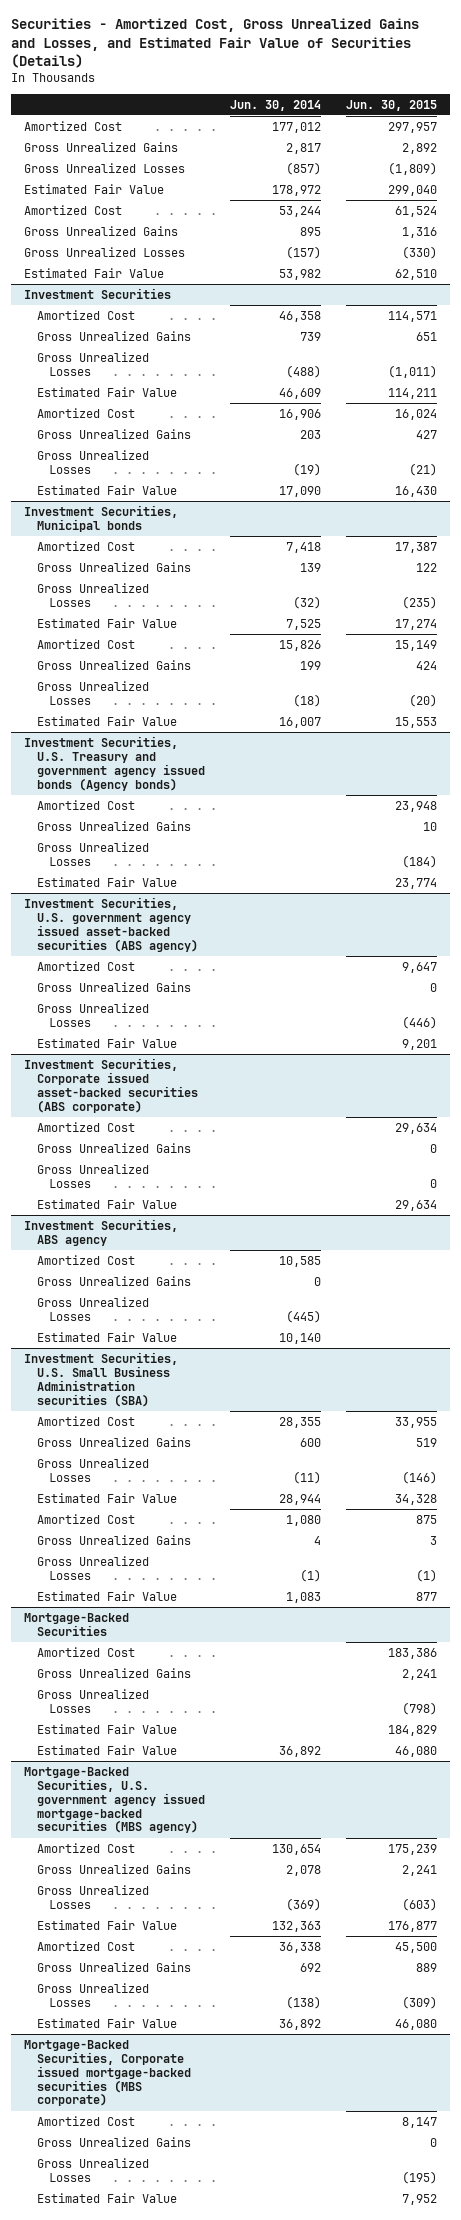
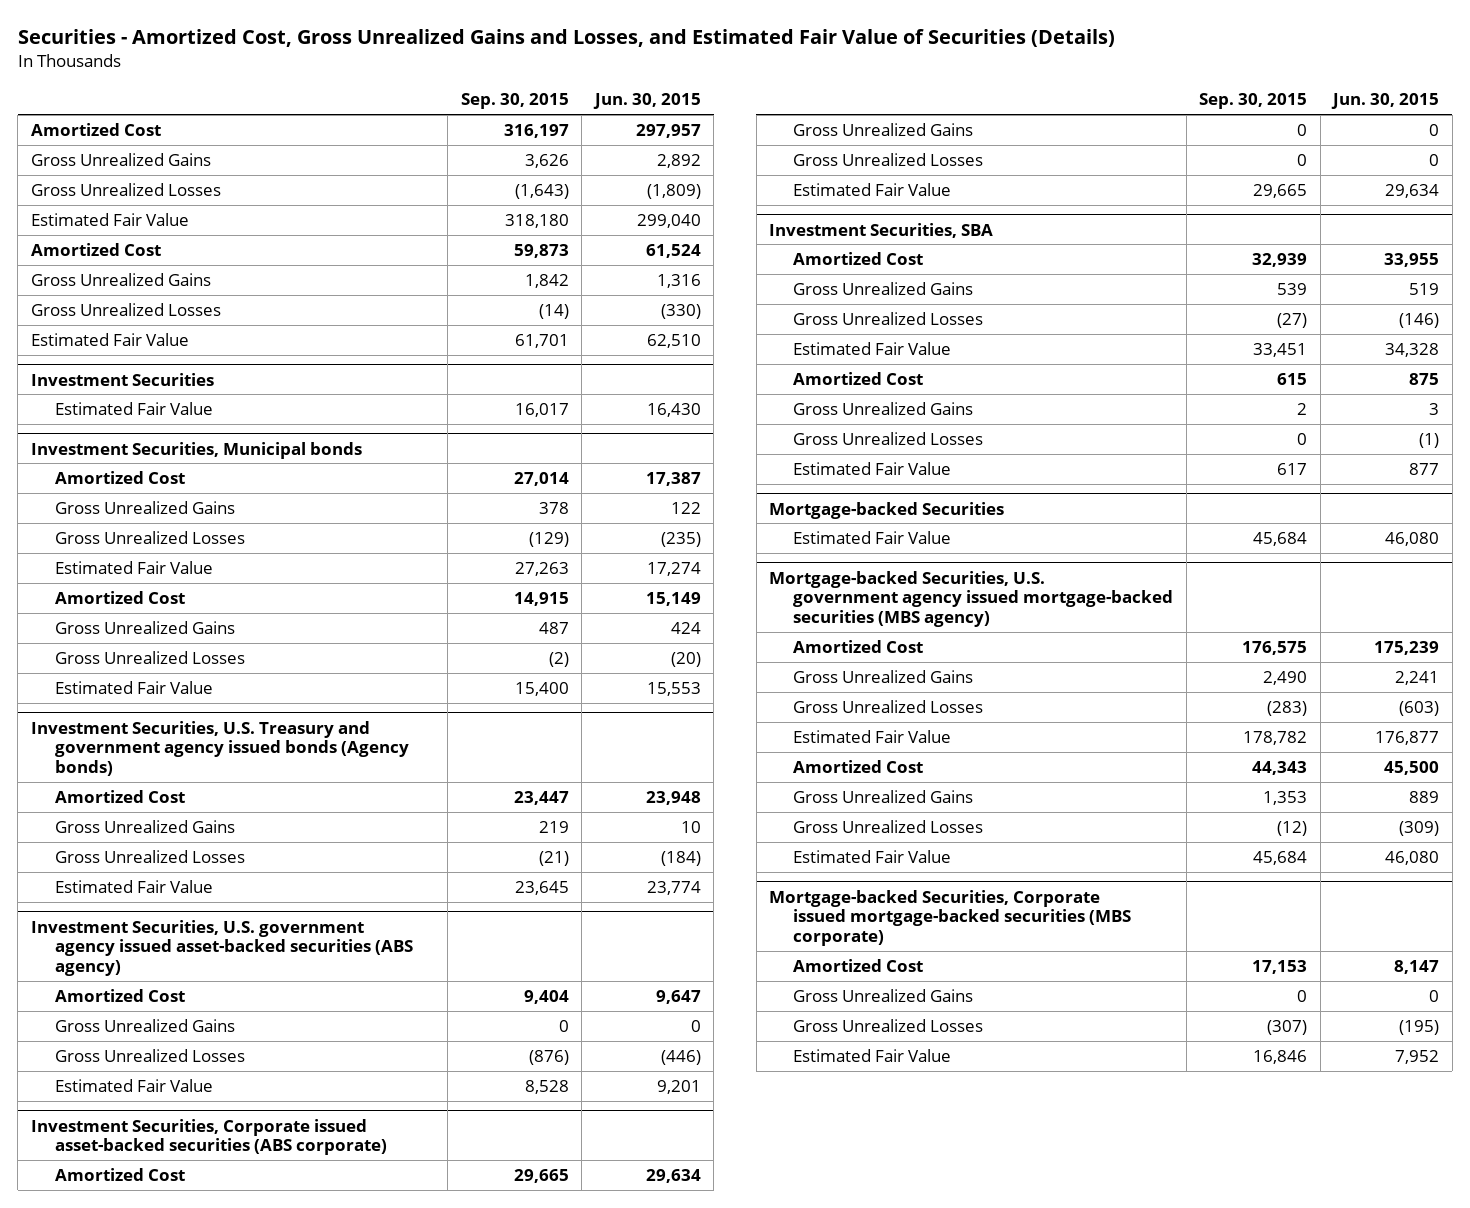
[229,99,321,111] Jun. 30, 2014 -> none
none -> [460,93,569,110] Sep. 30, 2015
[36,309,135,320] Amortized Cost -> none
[36,330,191,341] Gross Unrealized Gains -> none
[36,351,149,376] Gross Unrealized Losses -> none
[36,386,177,397] Estimated Fair Value -> none
[36,407,135,418] Amortized Cost -> none
[36,428,191,439] Gross Unrealized Gains -> none
[36,449,149,474] Gross Unrealized Losses -> none
[23,1218,178,1246] Investment Securities, ABS agency -> none
[36,1254,135,1265] Amortized Cost -> none
[36,1275,191,1286] Gross Unrealized Gains -> none
[36,1296,149,1321] Gross Unrealized Losses -> none
[36,1331,177,1342] Estimated Fair Value -> none
[23,1351,178,1407] Investment Securities, U.S. Small Business Administration securities (SBA) -> none
none -> [769,222,994,238] Investment Securities, SBA
[36,1646,135,1657] Amortized Cost -> none
[36,1667,191,1678] Gross Unrealized Gains -> none
[36,1688,149,1713] Gross Unrealized Losses -> none
[36,1723,177,1734] Estimated Fair Value -> none
[23,1612,129,1636] Mortgage-Backed Securities -> [769,501,1005,519] Mortgage-backed Securities
[23,1766,205,1834] Mortgage-Backed Securities, U.S. government agency issued mortgage-backed securities (MBS agency) -> [769,570,1174,628] Mortgage-backed Securities, U.S. government agency issued mortgage-backed securities (MBS agency)
[23,2039,191,2107] Mortgage-Backed Securities, Corporate issued mortgage-backed securities (MBS corporate) -> [769,889,1132,947] Mortgage-backed Securities, Corporate issued mortgage-backed securities (MBS corporate)

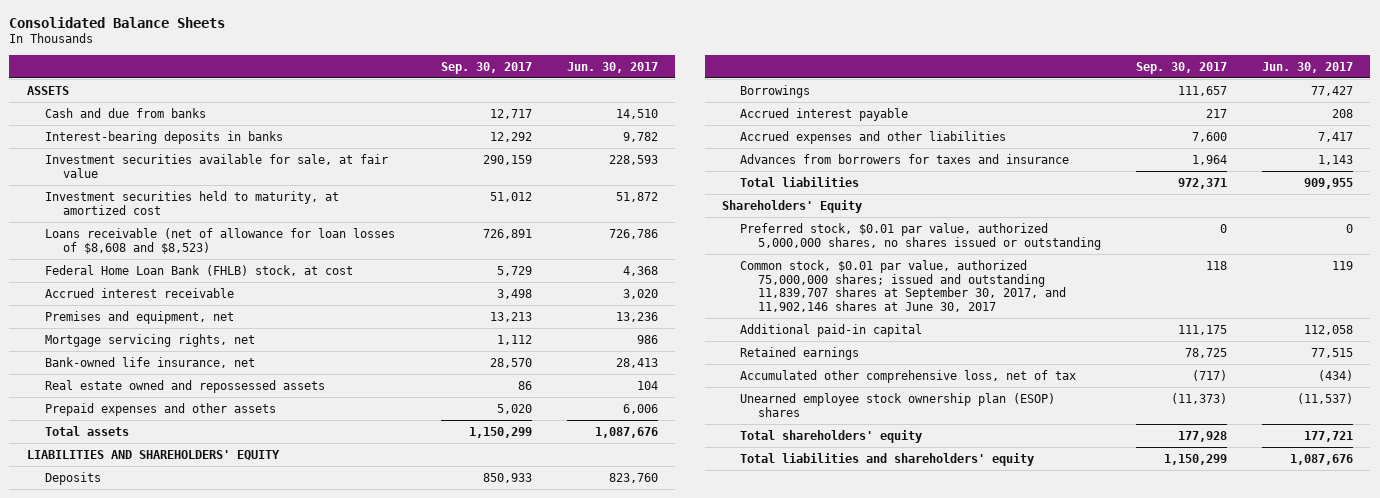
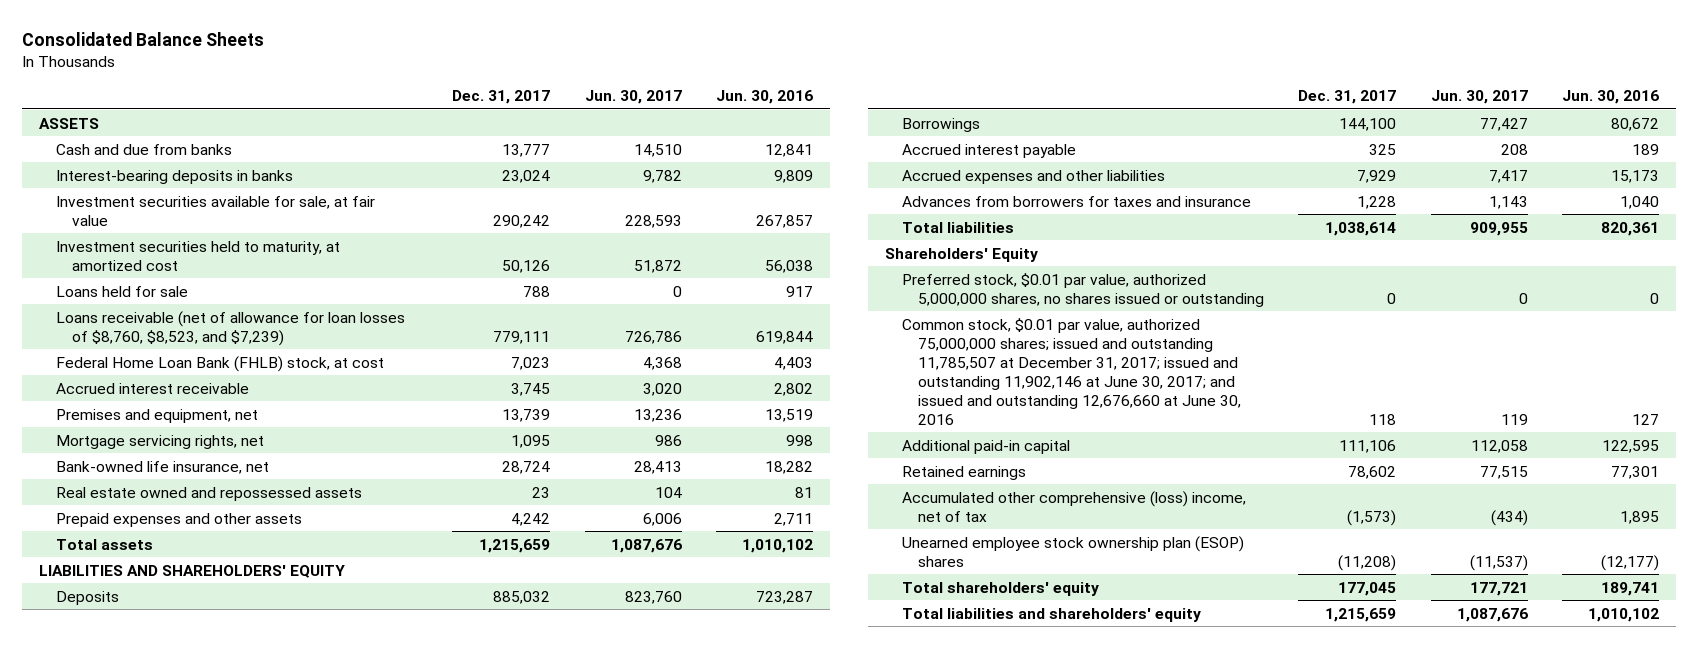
[441,61,533,74] Sep. 30, 2017 -> none
none -> [452,89,551,104] Dec. 31, 2017
none -> [715,89,813,104] Jun. 30, 2016
none -> [55,285,188,297] Loans held for sale
[45,227,396,254] Loans receivable (net of allowance for loan losses of $8,608 and $8,523) -> [55,310,405,346] Loans receivable (net of allowance for loan losses of $8,760, $8,523, and $7,239)
[740,259,1067,313] Common stock, $0.01 par value, authorized 75,000,000 shares; issued and outstanding 11,839,707 shares at September 30, 2017, and 11,902,146 shares at June 30, 2017 -> [901,317,1242,425] Common stock, $0.01 par value, authorized 75,000,000 shares; issued and outstanding 11,785,507 at December 31, 2017; issued and outstanding 11,902,146 at June 30, 2017; and issued and outstanding 12,676,660 at June 30, 2016
[740,369,1077,383] Accumulated other comprehensive loss, net of tax -> [901,490,1246,522] Accumulated other comprehensive (loss) income, net of tax

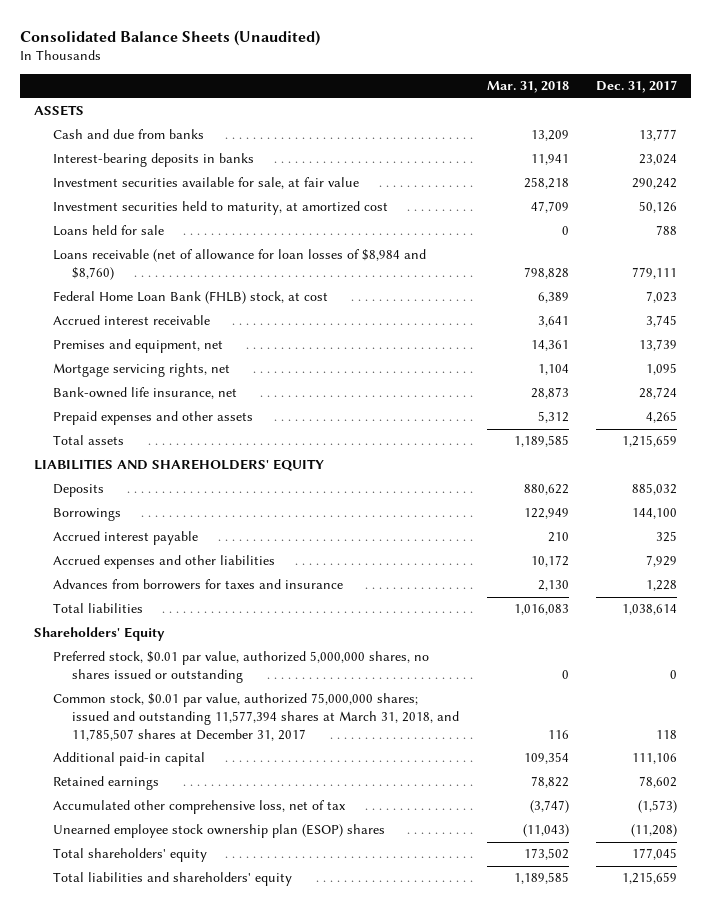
[22,32,265,47] Consolidated Balance Sheets -> [20,29,321,46] Consolidated Balance Sheets (Unaudited)
[584,89,682,104] Jun. 30, 2017 -> none
[715,89,813,104] Jun. 30, 2016 -> none
none -> [486,81,569,94] Mar. 31, 2018
[55,310,405,346] Loans receivable (net of allowance for loan losses of $8,760, $8,523, and $7,239) -> [53,249,427,281] Loans receivable (net of allowance for loan losses of $8,984 and $8,760)
[55,486,362,501] Real estate owned and repossessed assets -> none
[511,512,551,526] 4,242 -> [646,411,678,424] 4,265
[901,317,1242,425] Common stock, $0.01 par value, authorized 75,000,000 shares; issued and outstanding 11,785,507 at December 31, 2017; issued and outstanding 11,902,146 at June 30, 2017; and issued and outstanding 12,676,660 at June 30, 2016 -> [53,693,460,741] Common stock, $0.01 par value, authorized 75,000,000 shares; issued and outstanding 11,577,394 shares at March 31, 2018, and 11,785,507 shares at December 31, 2017
[901,490,1246,522] Accumulated other comprehensive (loss) income, net of tax -> [53,800,347,815] Accumulated other comprehensive loss, net of tax

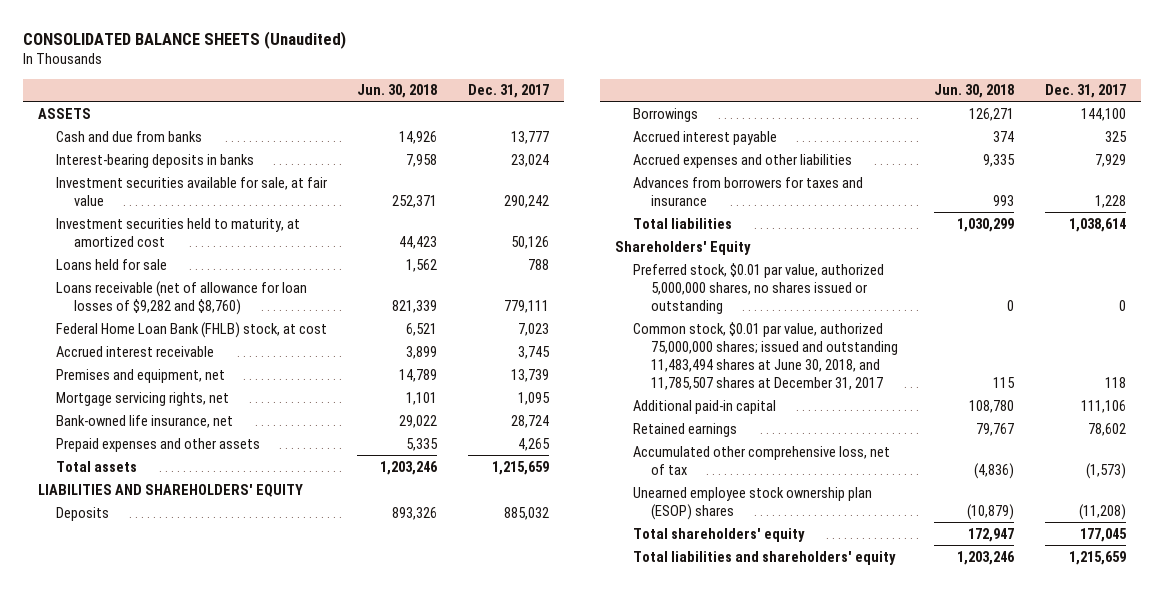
[20,29,321,46] Consolidated Balance Sheets (Unaudited) -> [22,31,346,50] CONSOLIDATED BALANCE SHEETS (Unaudited)
[486,81,569,94] Mar. 31, 2018 -> none
none -> [357,84,438,99] Jun. 30, 2018
[53,249,427,281] Loans receivable (net of allowance for loan losses of $8,984 and $8,760) -> [56,280,308,315] Loans receivable (net of allowance for loan losses of $9,282 and $8,760)
[53,693,460,741] Common stock, $0.01 par value, authorized 75,000,000 shares; issued and outstanding 11,577,394 shares at March 31, 2018, and 11,785,507 shares at December 31, 2017 -> [633,321,899,391] Common stock, $0.01 par value, authorized 75,000,000 shares; issued and outstanding 11,483,494 shares at June 30, 2018, and 11,785,507 shares at December 31, 2017

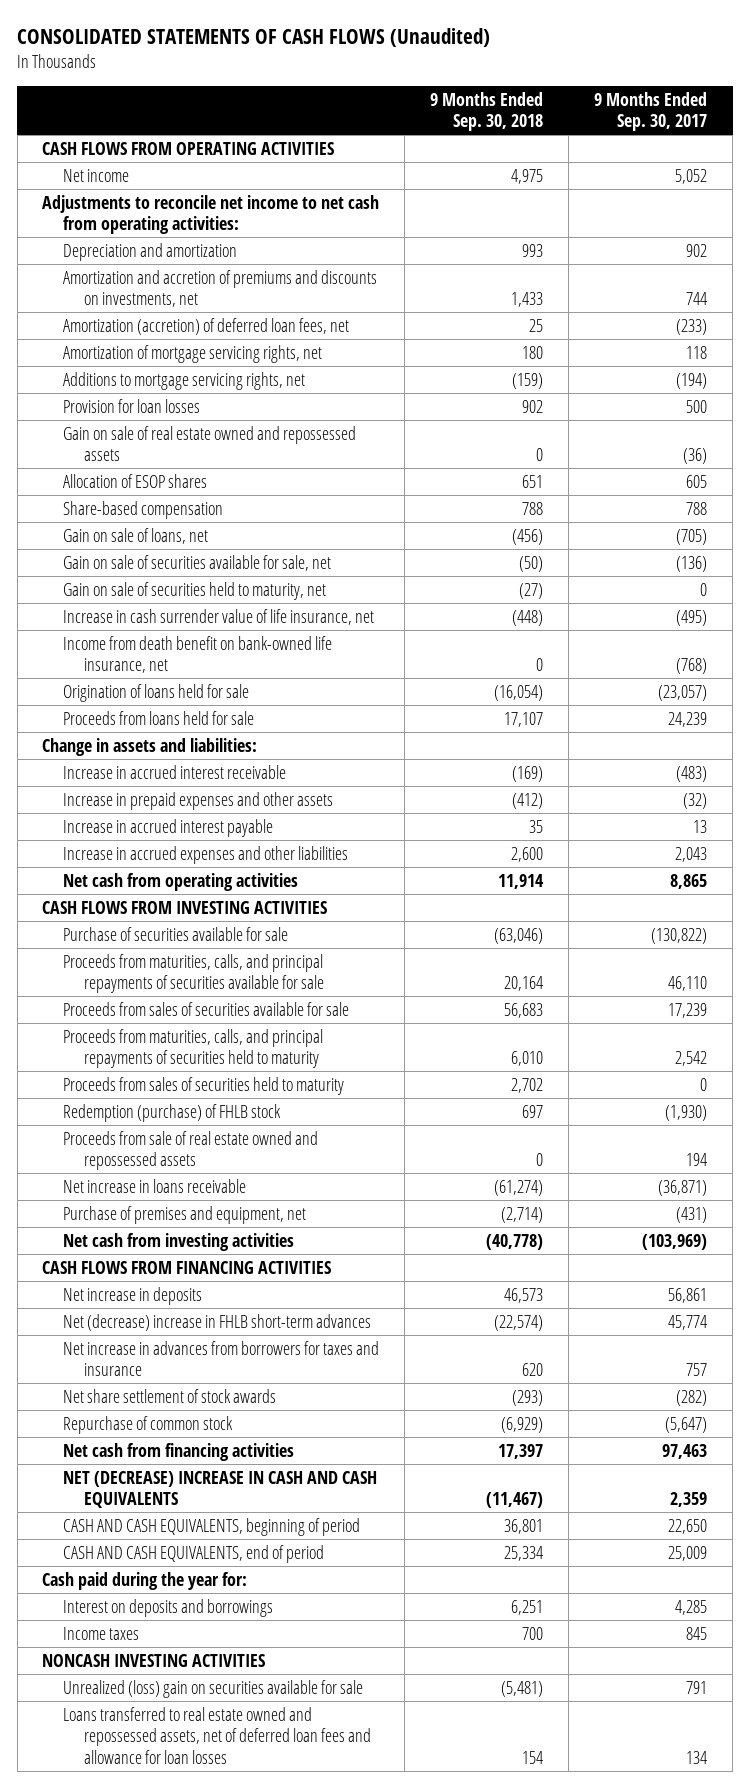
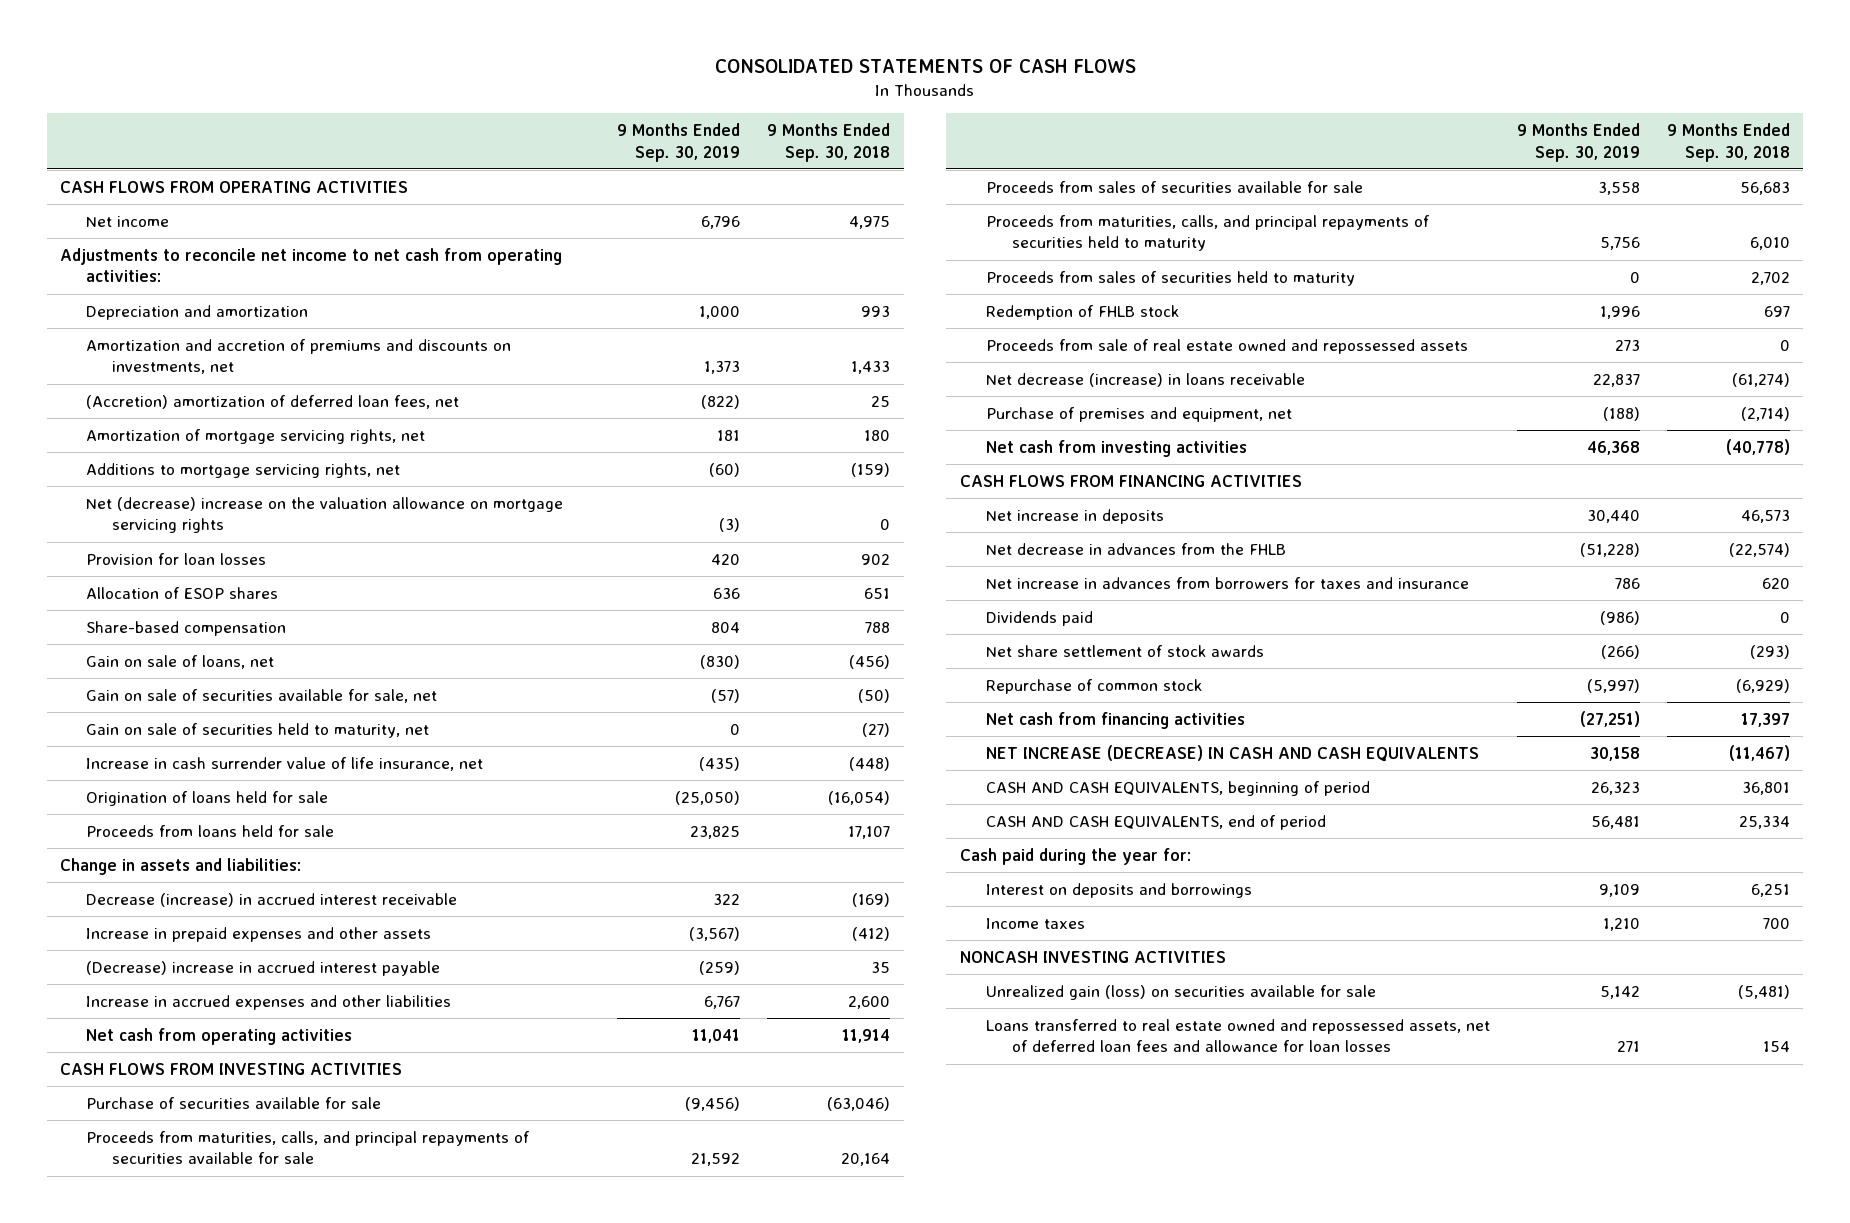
[17,28,491,48] CONSOLIDATED STATEMENTS OF CASH FLOWS (Unaudited) -> [715,59,1137,74] CONSOLIDATED STATEMENTS OF CASH FLOWS
[594,91,708,132] 9 Months Ended Sep. 30, 2017 -> none
none -> [617,123,741,162] 9 Months Ended Sep. 30, 2019
[63,317,350,335] Amortization (accretion) of deferred loan fees, net -> [86,394,460,409] (Accretion) amortization of deferred loan fees, net
none -> [86,496,564,534] Net (decrease) increase on the valuation allowance on mortgage servicing rights
[63,425,357,462] Gain on sale of real estate owned and repossessed assets -> none
[63,635,333,674] Income from death benefit on bank-owned life insurance, net -> none
[63,764,287,779] Increase in accrued interest receivable -> [86,892,458,907] Decrease (increase) in accrued interest receivable
[63,818,274,837] Increase in accrued interest payable -> [86,960,441,976] (Decrease) increase in accrued interest payable
[63,1103,282,1122] Redemption (purchase) of FHLB stock -> [985,304,1179,320] Redemption of FHLB stock
[63,1178,247,1193] Net increase in loans receivable -> [985,372,1305,387] Net decrease (increase) in loans receivable
[63,1313,372,1331] Net (decrease) increase in FHLB short-term advances -> [985,542,1286,555] Net decrease in advances from the FHLB
none -> [985,610,1093,626] Dividends paid
[63,1470,378,1509] NET (DECREASE) INCREASE IN CASH AND CASH EQUIVALENTS -> [985,744,1479,762] NET INCREASE (DECREASE) IN CASH AND CASH EQUIVALENTS
[63,1679,364,1698] Unrealized (loss) gain on securities available for sale -> [985,984,1376,1000] Unrealized gain (loss) on securities available for sale

